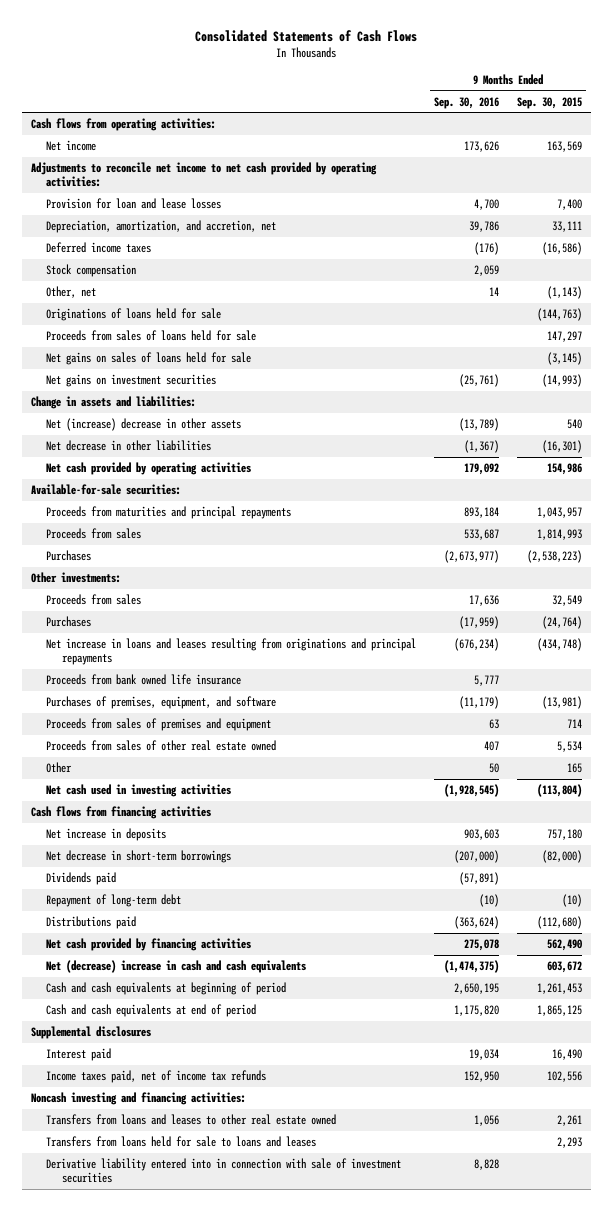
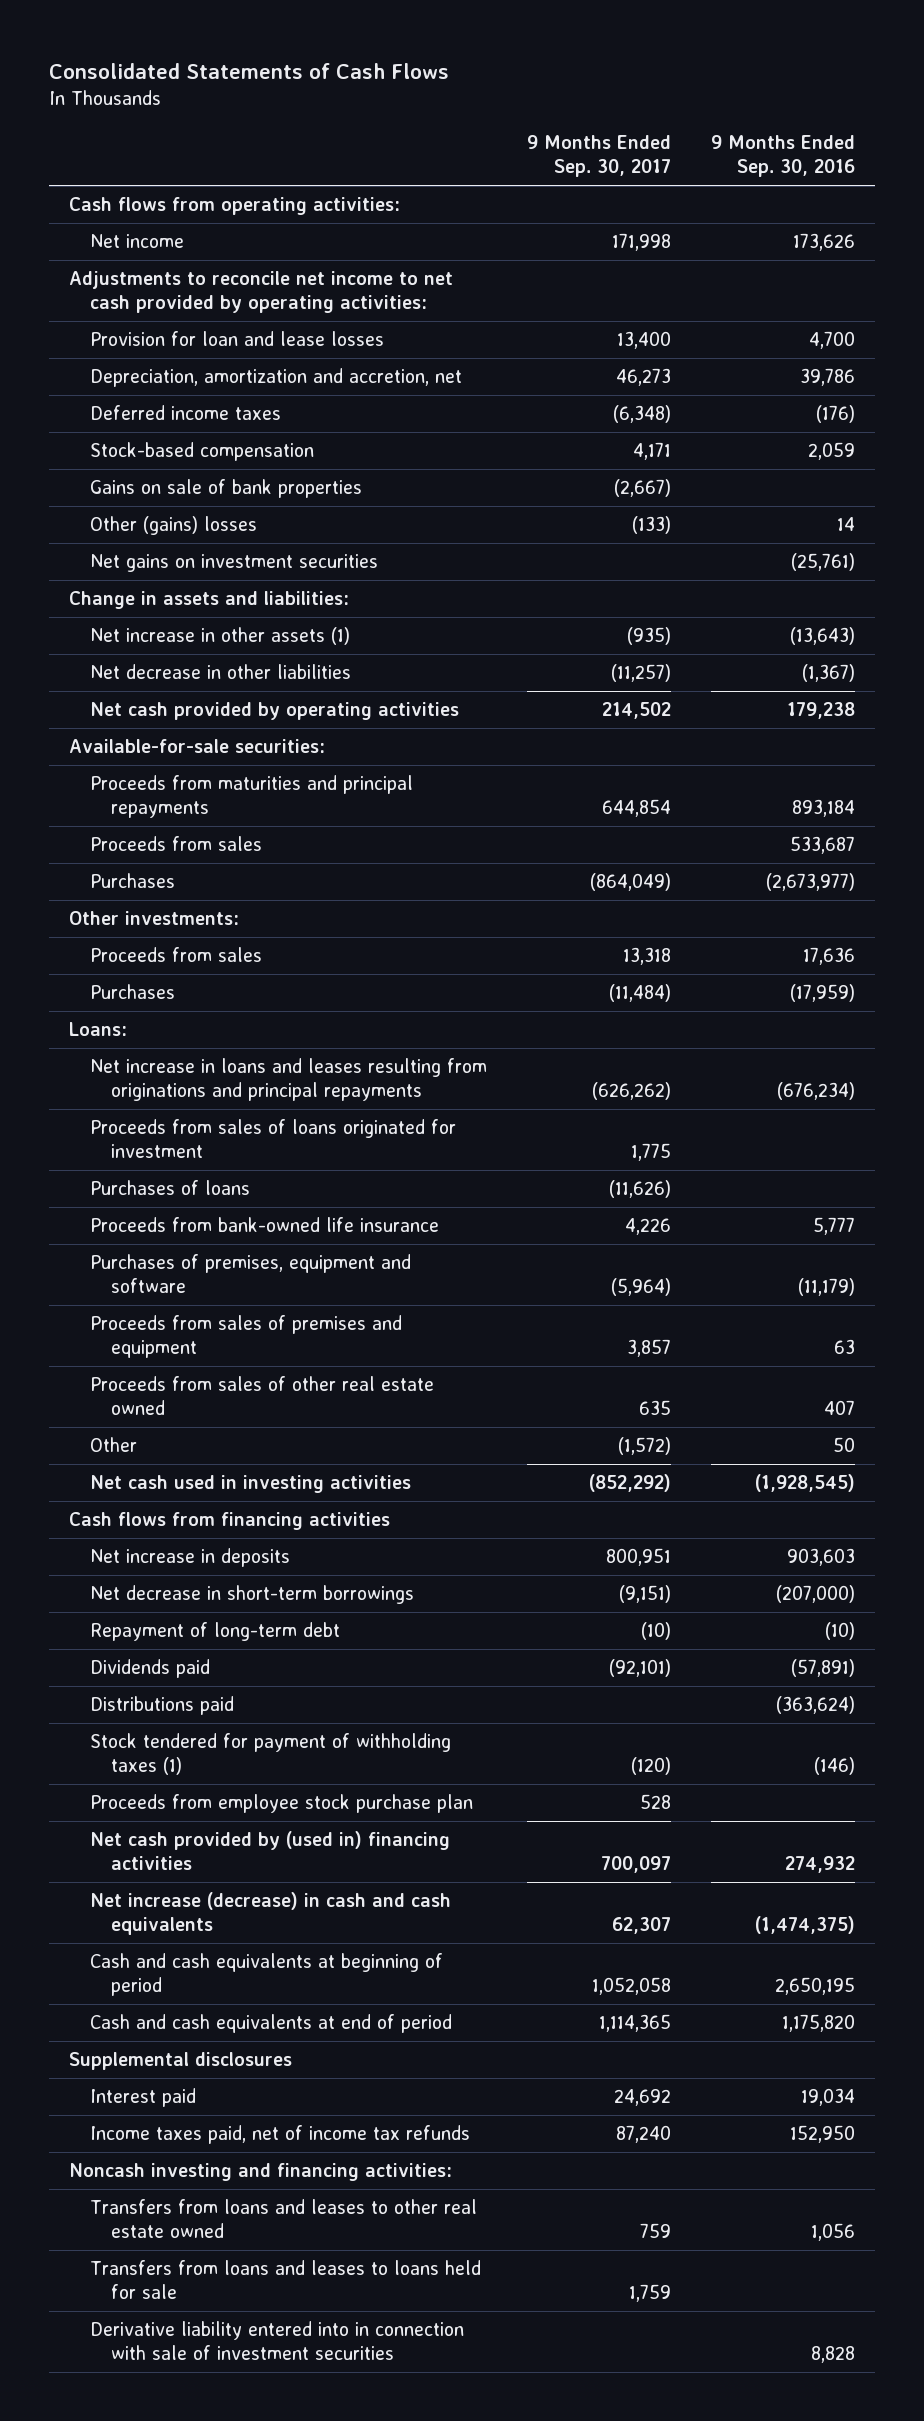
[516,96,582,109] Sep. 30, 2015 -> none
none -> [526,134,671,178] 9 Months Ended Sep. 30, 2017
[46,220,277,234] Depreciation, amortization, and accretion, net -> [89,367,462,387] Depreciation, amortization and accretion, net
[46,286,97,299] Other, net -> none
[46,308,222,322] Originations of loans held for sale -> none
[46,330,257,342] Proceeds from sales of loans held for sale -> none
[46,352,252,366] Net gains on sales of loans held for sale -> none
[46,264,137,278] Stock compensation -> [89,441,314,461] Stock-based compensation
none -> [89,478,362,498] Gains on sale of bank properties
none -> [89,515,257,535] Other (gains) losses
[46,418,242,432] Net (increase) decrease in other assets -> [89,626,350,645] Net increase in other assets (1)
[459,418,500,432] (13,789) -> [789,626,855,645] (13,643)
[464,463,500,476] 179,092 -> [786,701,855,719] 179,238
none -> [68,1021,127,1036] Loans:
none -> [89,1118,456,1159] Proceeds from sales of loans originated for investment
none -> [89,1179,250,1195] Purchases of loans
[46,674,242,686] Proceeds from bank owned life insurance -> [89,1216,439,1232] Proceeds from bank-owned life insurance
[46,696,277,710] Purchases of premises, equipment, and software -> [89,1253,411,1294] Purchases of premises, equipment and software
[46,872,117,886] Dividends paid -> [89,1658,210,1678] Dividends paid
none -> [89,1732,451,1776] Stock tendered for payment of withholding taxes (1)
none -> [89,1793,473,1813] Proceeds from employee stock purchase plan
[46,938,252,952] Net cash provided by financing activities -> [89,1830,450,1871] Net cash provided by (used in) financing activities
[464,939,500,952] 275,078 -> [784,1856,855,1874] 274,932
[46,960,307,974] Net (decrease) increase in cash and cash equivalents -> [89,1891,451,1936] Net increase (decrease) in cash and cash equivalents
[46,1136,317,1148] Transfers from loans held for sale to loans and leases -> [89,2259,481,2300] Transfers from loans and leases to loans held for sale

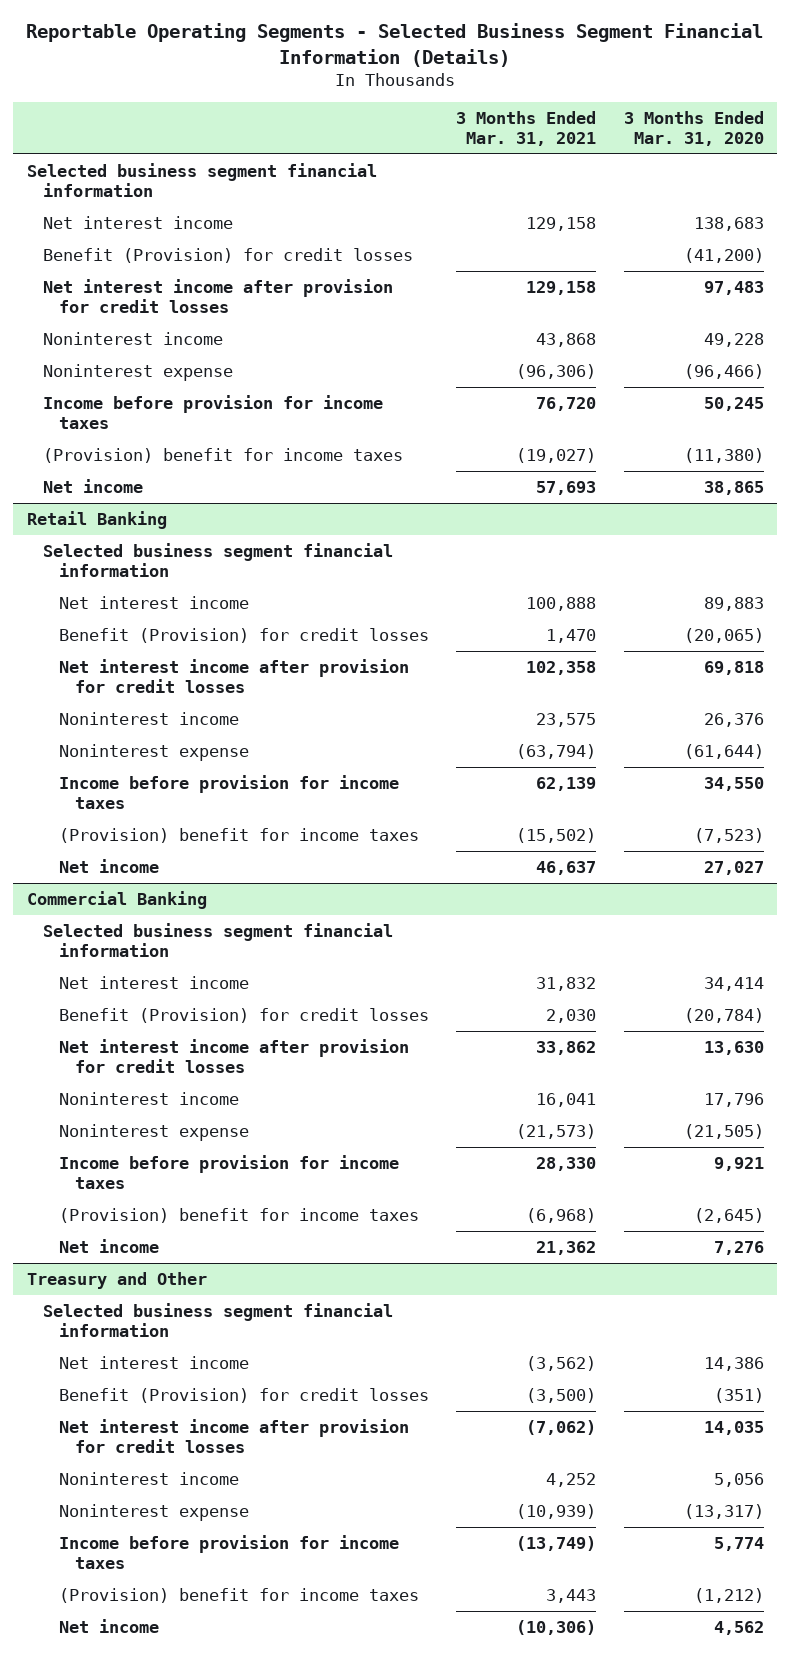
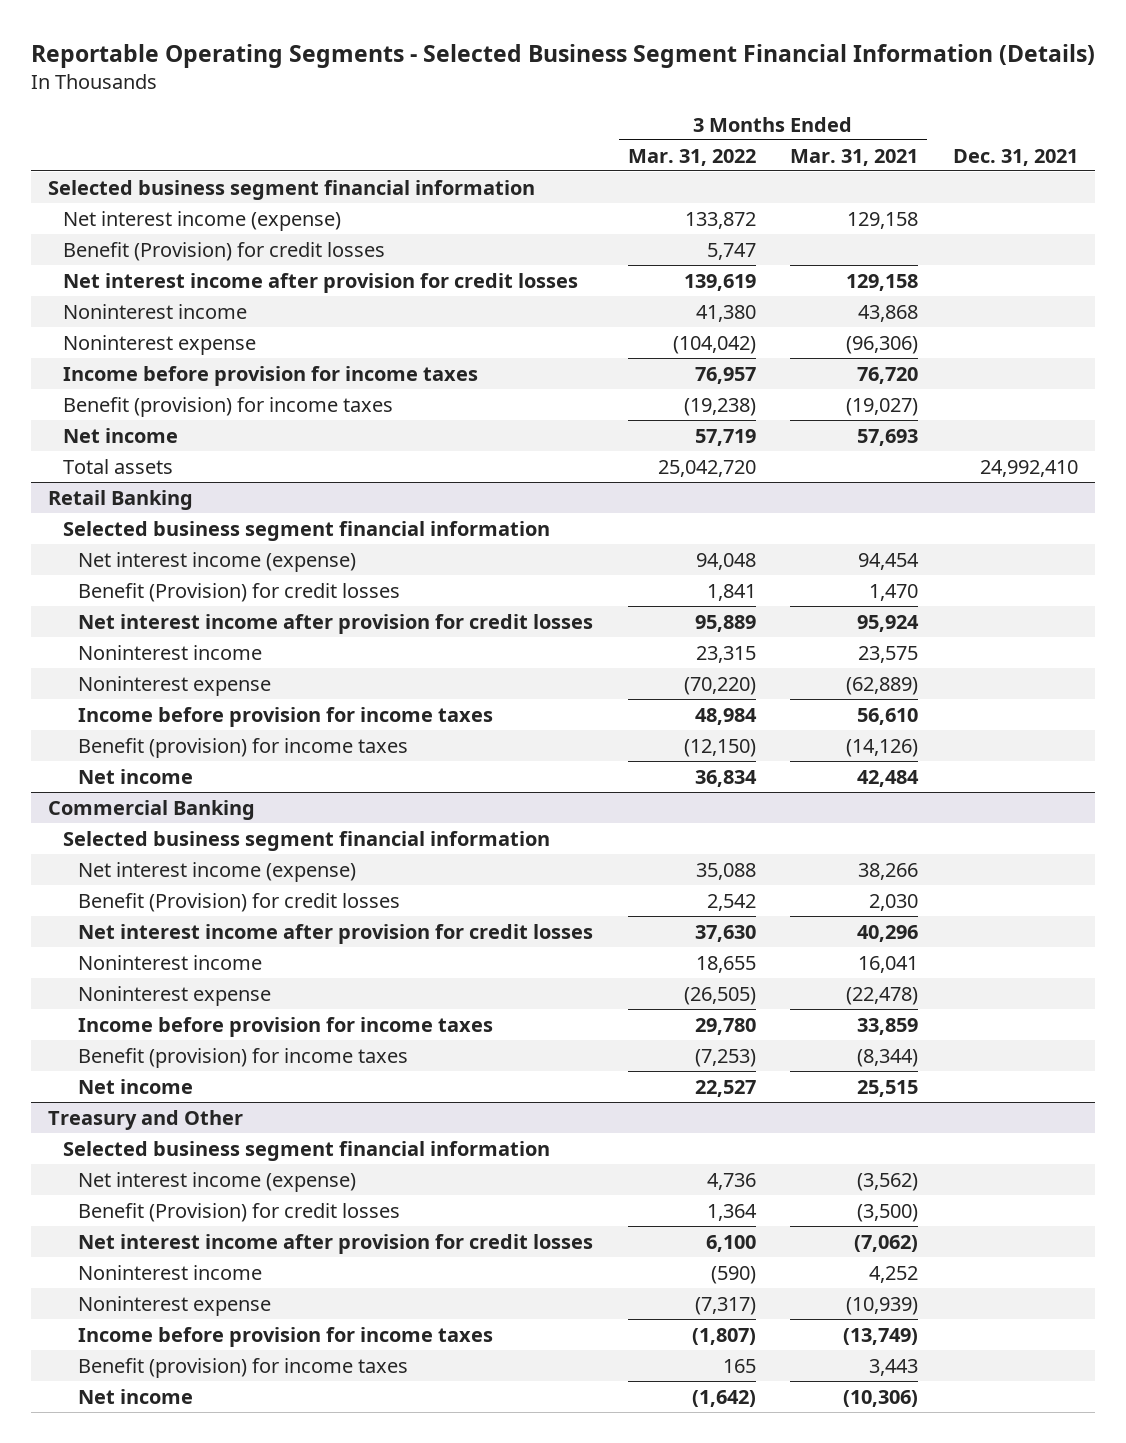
[623,110,764,147] 3 Months Ended Mar. 31, 2020 -> none
none -> [627,148,756,166] Mar. 31, 2022
none -> [952,148,1078,166] Dec. 31, 2021
[42,215,233,229] Net interest income -> [63,210,342,231] Net interest income (expense)
[42,447,403,463] (Provision) benefit for income taxes -> [63,396,394,417] Benefit (provision) for income taxes
none -> [63,458,174,474] Total assets
[58,595,249,609] Net interest income -> [78,551,357,572] Net interest income (expense)
[526,596,597,611] 100,888 -> [858,552,920,570] 94,454
[526,660,597,675] 102,358 -> [857,614,920,632] 95,924
[516,743,597,759] (63,794) -> [846,676,919,695] (62,889)
[536,776,597,791] 62,139 -> [857,707,919,725] 56,610
[58,827,419,843] (Provision) benefit for income taxes -> [78,737,409,758] Benefit (provision) for income taxes
[516,827,597,843] (15,502) -> [846,738,919,757] (14,126)
[536,860,597,875] 46,637 -> [857,769,920,787] 42,484
[58,975,249,989] Net interest income -> [78,861,357,882] Net interest income (expense)
[536,976,597,991] 31,832 -> [858,862,919,880] 38,266
[536,1040,597,1055] 33,862 -> [857,924,919,942] 40,296
[516,1123,597,1139] (21,573) -> [846,986,919,1005] (22,478)
[536,1156,597,1171] 28,330 -> [857,1017,919,1035] 33,859
[58,1207,419,1223] (Provision) benefit for income taxes -> [78,1047,409,1068] Benefit (provision) for income taxes
[526,1207,597,1223] (6,968) -> [857,1048,919,1067] (8,344)
[536,1240,597,1255] 21,362 -> [857,1079,919,1097] 25,515
[58,1355,249,1369] Net interest income -> [78,1171,357,1192] Net interest income (expense)
[58,1587,419,1603] (Provision) benefit for income taxes -> [78,1357,409,1378] Benefit (provision) for income taxes

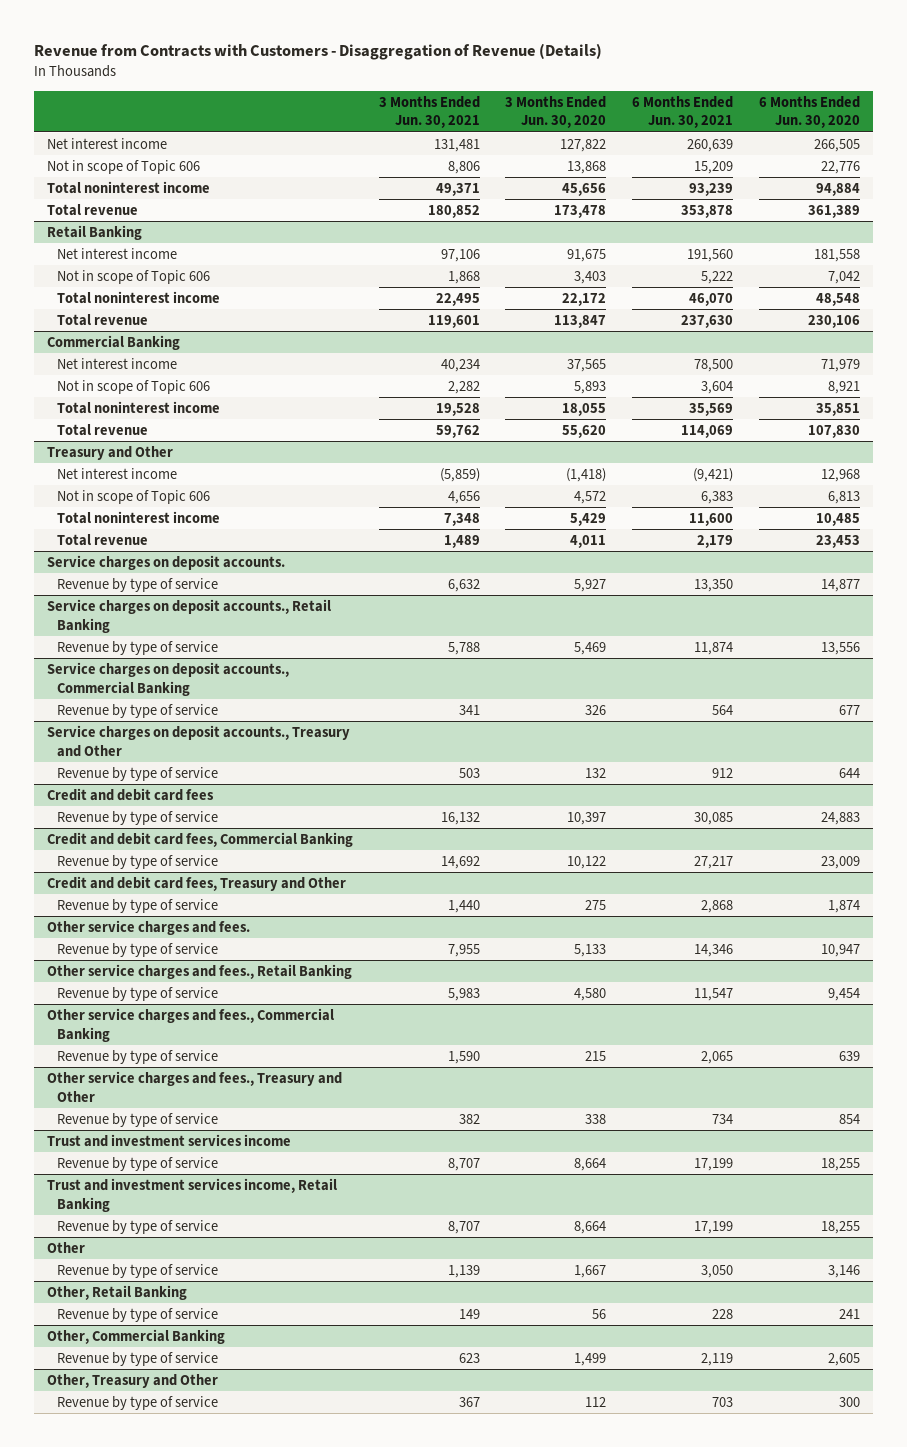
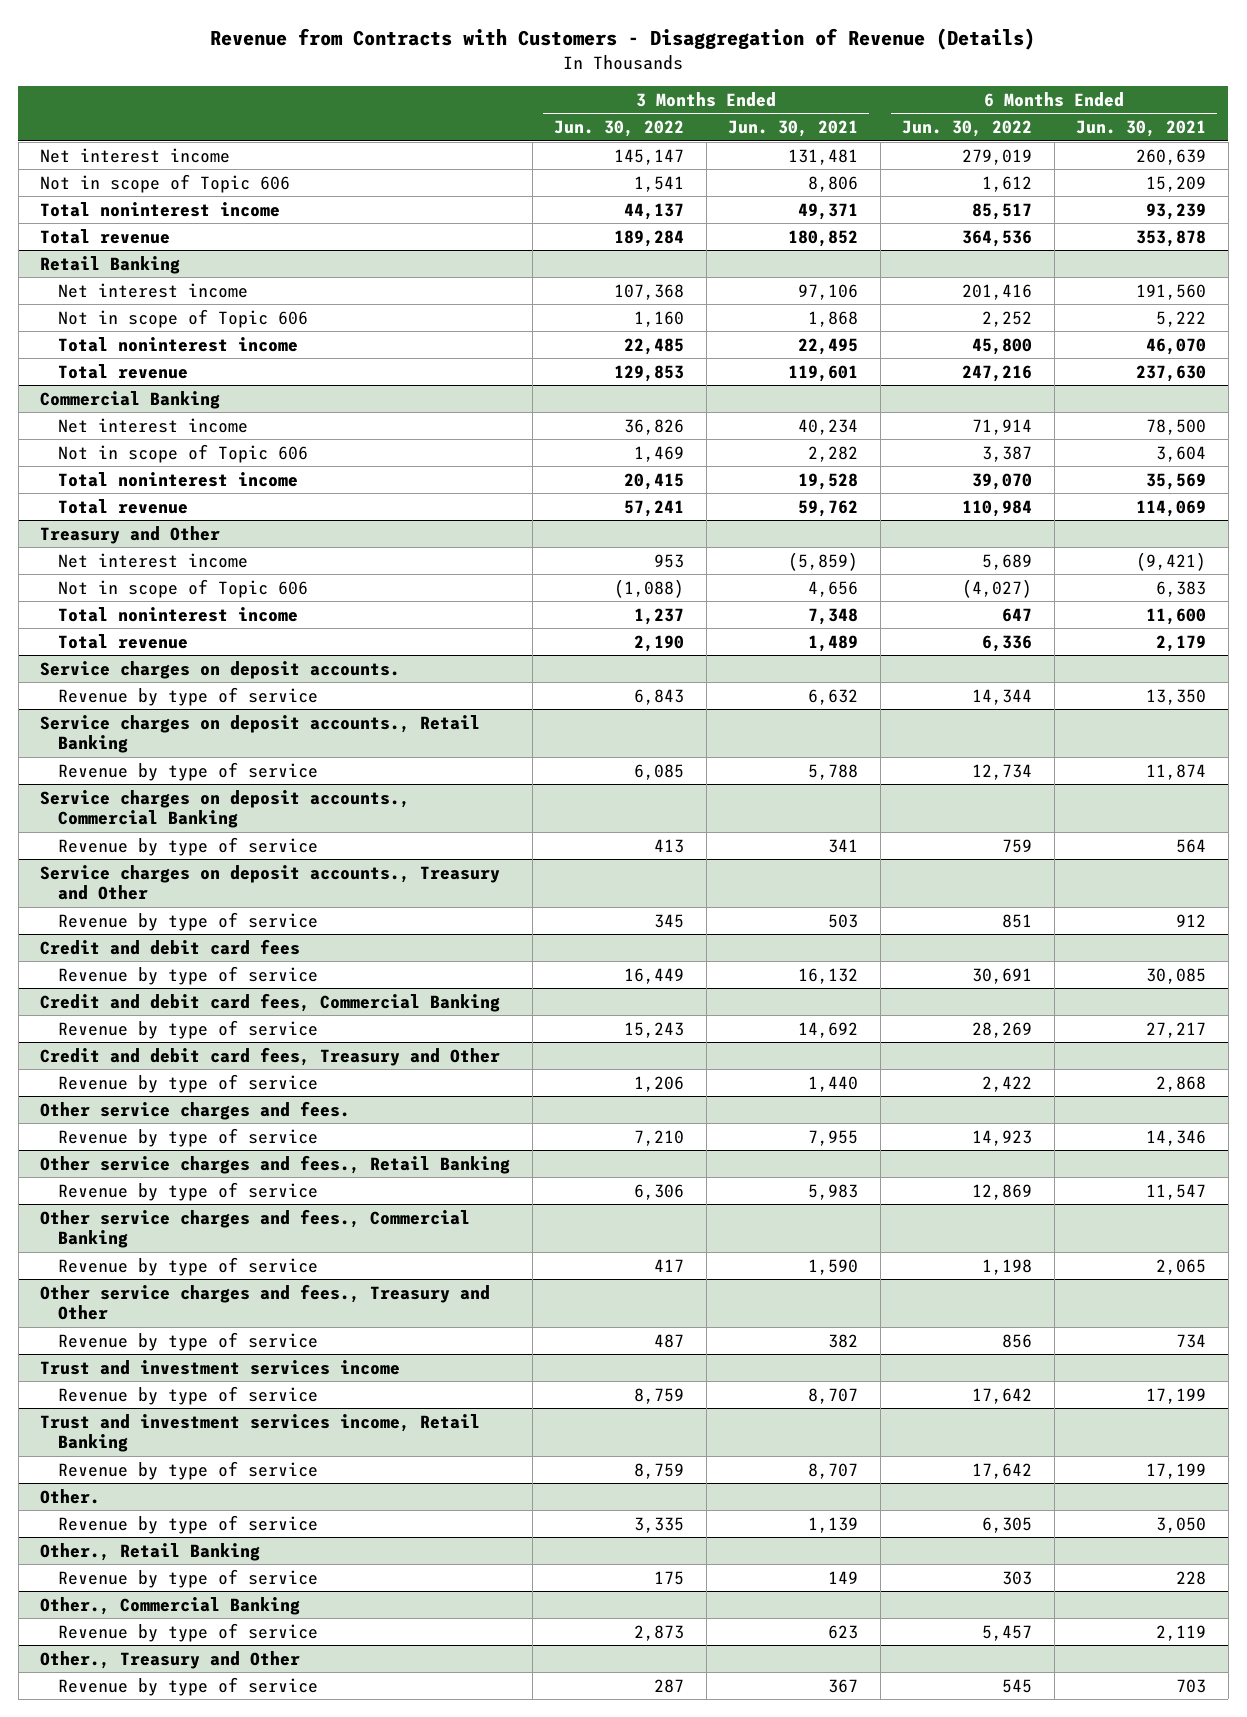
[505,95,607,129] 3 Months Ended Jun. 30, 2020 -> none
[759,95,861,129] 6 Months Ended Jun. 30, 2020 -> none
none -> [554,119,685,137] Jun. 30, 2022
none -> [902,119,1033,137] Jun. 30, 2022
[46,1241,85,1253] Other -> [40,1488,101,1504] Other.
[46,1284,187,1300] Other, Retail Banking -> [40,1542,261,1561] Other., Retail Banking
[46,1328,225,1344] Other, Commercial Banking -> [40,1596,301,1615] Other., Commercial Banking
[46,1373,218,1388] Other, Treasury and Other -> [40,1650,301,1669] Other., Treasury and Other

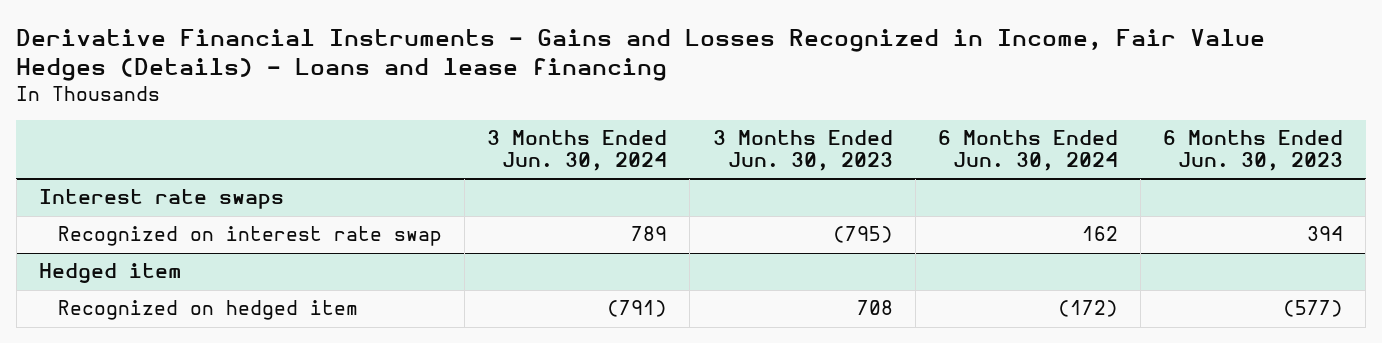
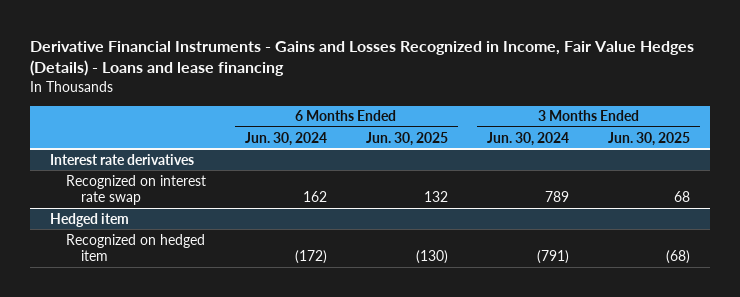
[712,130,893,172] 3 Months Ended Jun. 30, 2023 -> none
[1162,130,1343,172] 6 Months Ended Jun. 30, 2023 -> none
none -> [365,131,448,146] Jun. 30, 2025
none -> [608,131,691,146] Jun. 30, 2025
[39,189,285,210] Interest rate swaps -> [49,153,194,165] Interest rate derivatives

